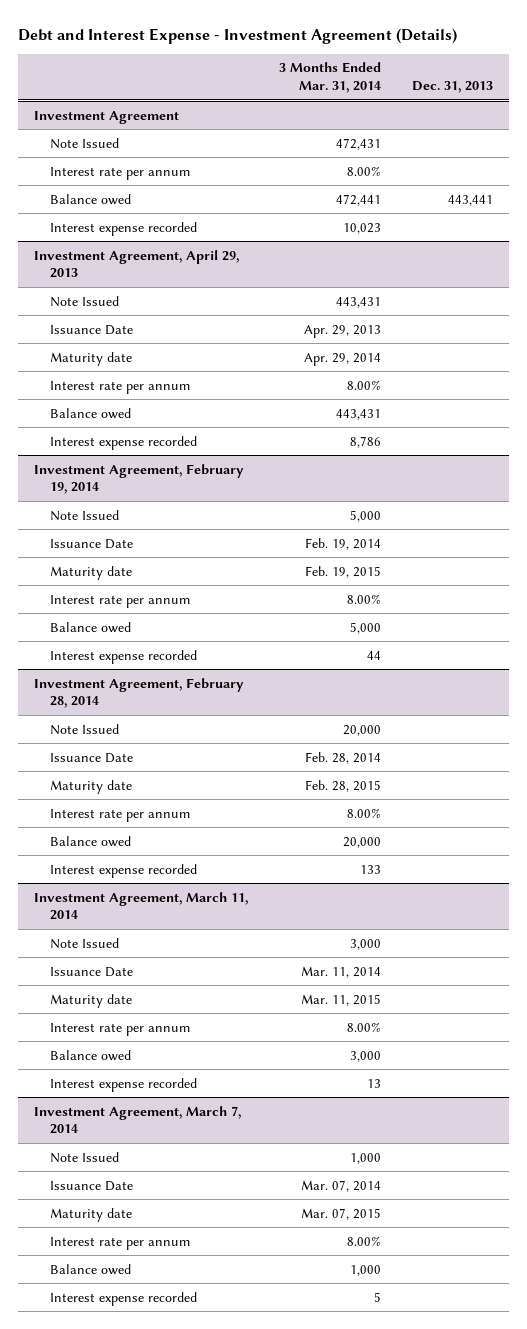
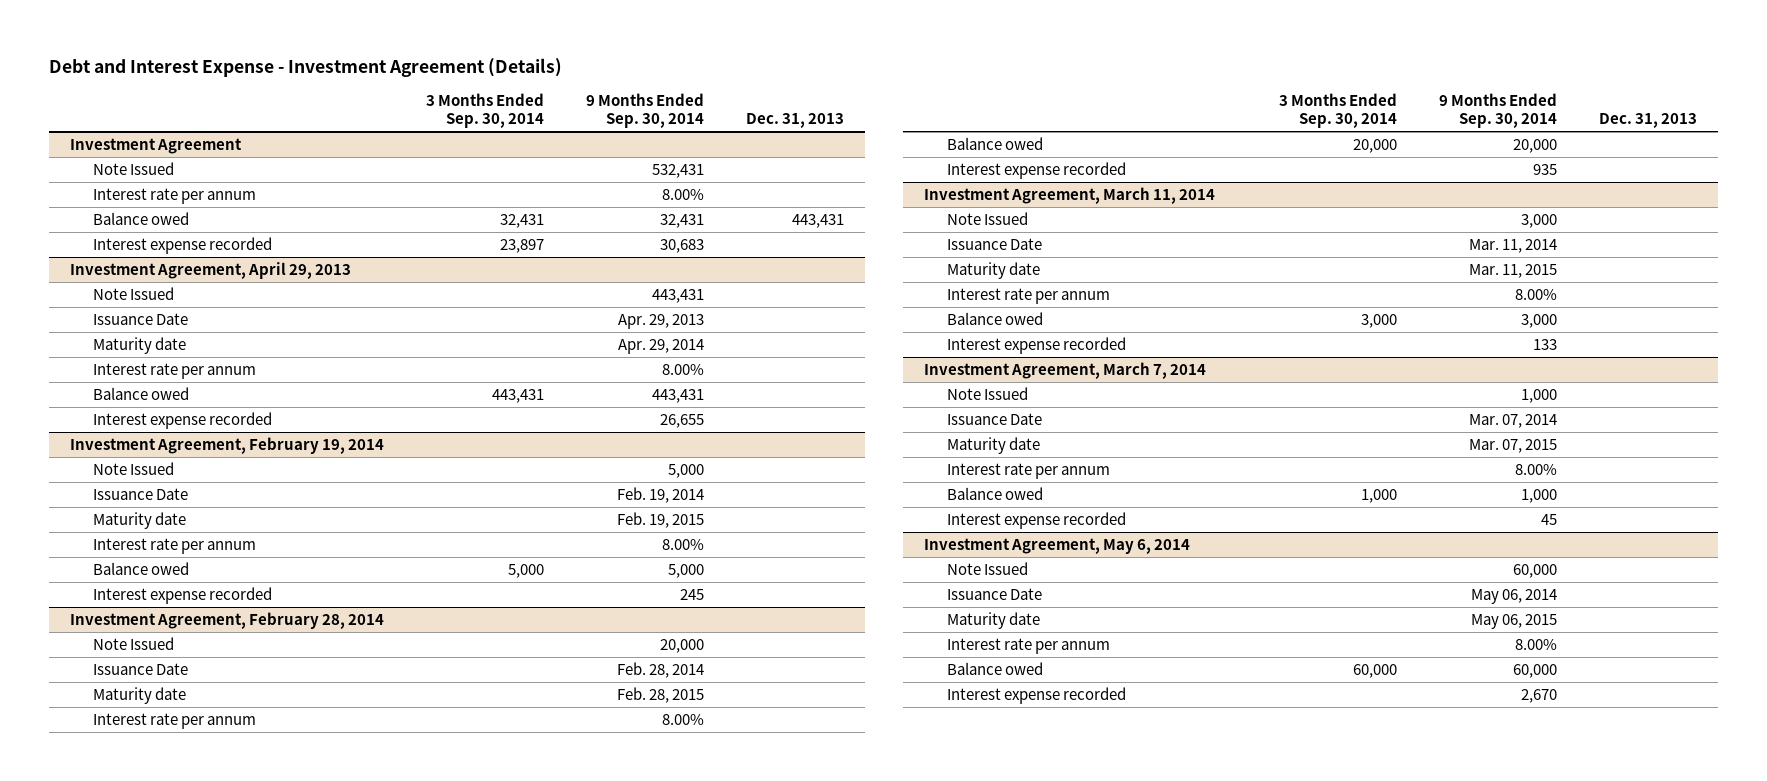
[278,62,381,94] 3 Months Ended Mar. 31, 2014 -> none
none -> [426,93,545,129] 3 Months Ended Sep. 30, 2014
none -> [585,93,704,129] 9 Months Ended Sep. 30, 2014
[448,194,494,206] 443,441 -> [791,214,844,229] 443,431
none -> [923,538,1190,555] Investment Agreement, May 6, 2014
none -> [946,562,1028,576] Note Issued
none -> [946,588,1042,601] Issuance Date
none -> [946,612,1040,630] Maturity date
none -> [946,638,1110,655] Interest rate per annum
none -> [946,662,1043,676] Balance owed
none -> [946,687,1126,705] Interest expense recorded

